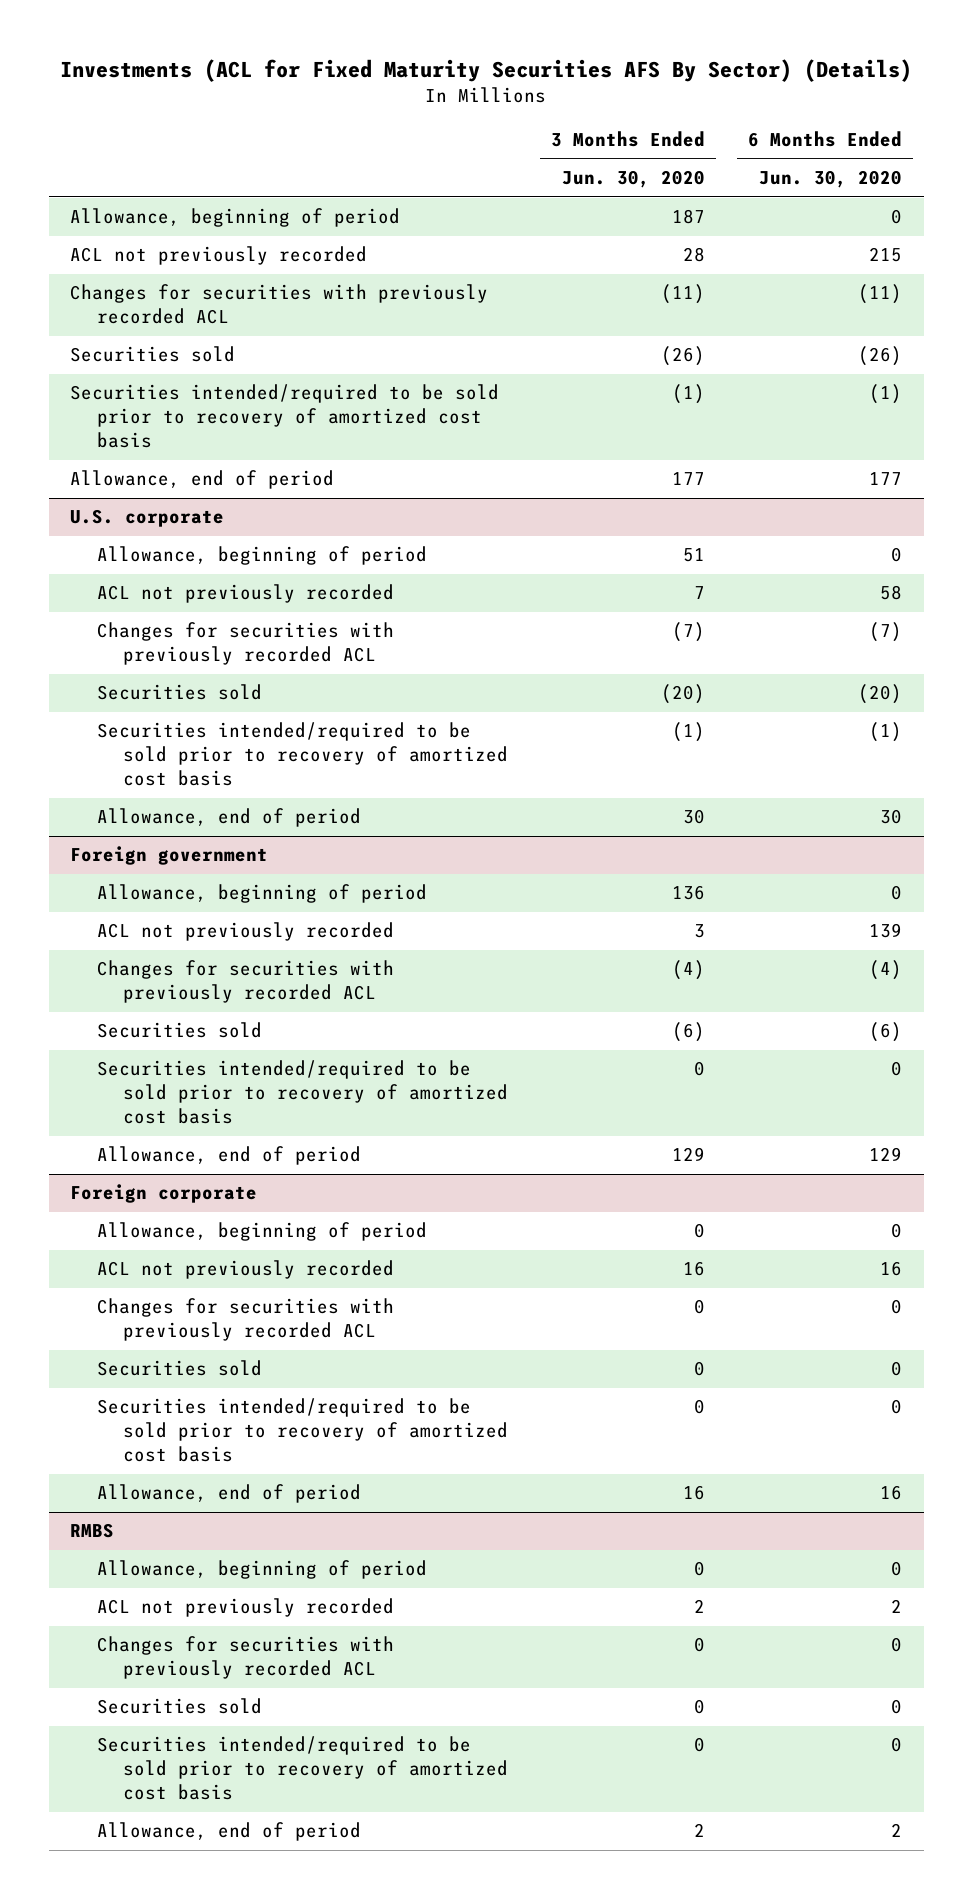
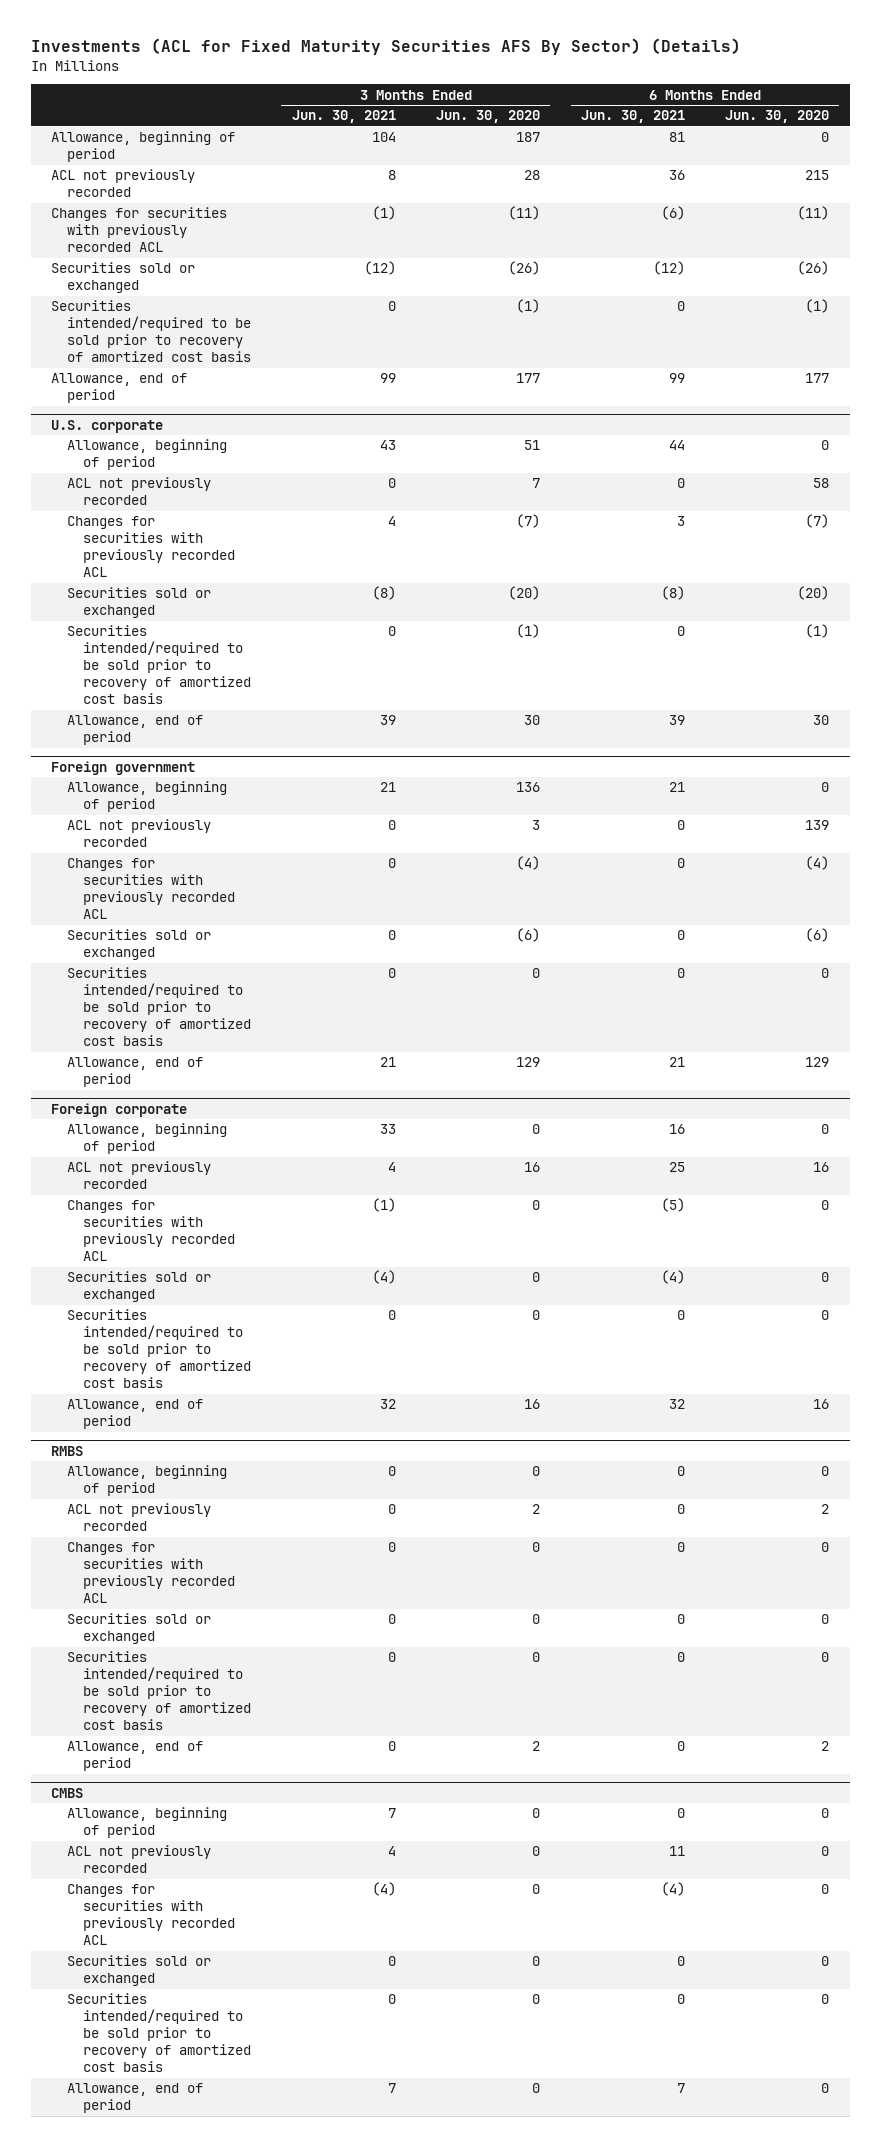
none -> [291,110,396,124] Jun. 30, 2021
none -> [580,110,685,124] Jun. 30, 2021
[70,346,236,363] Securities sold -> [51,262,196,294] Securities sold or exchanged
[96,684,262,701] Securities sold -> [66,587,211,619] Securities sold or exchanged
[96,1022,262,1039] Securities sold -> [66,929,211,961] Securities sold or exchanged
[96,1360,262,1377] Securities sold -> [66,1271,211,1303] Securities sold or exchanged
[96,1698,262,1715] Securities sold -> [66,1613,211,1645] Securities sold or exchanged
none -> [51,1787,84,1798] CMBS
none -> [66,1807,227,1839] Allowance, beginning of period
none -> [66,1845,211,1874] ACL not previously recorded
none -> [66,1884,235,1946] Changes for securities with previously recorded ACL
none -> [66,1955,211,1987] Securities sold or exchanged
none -> [66,1993,251,2073] Securities intended/required to be sold prior to recovery of amortized cost basis
none -> [66,2083,203,2114] Allowance, end of period

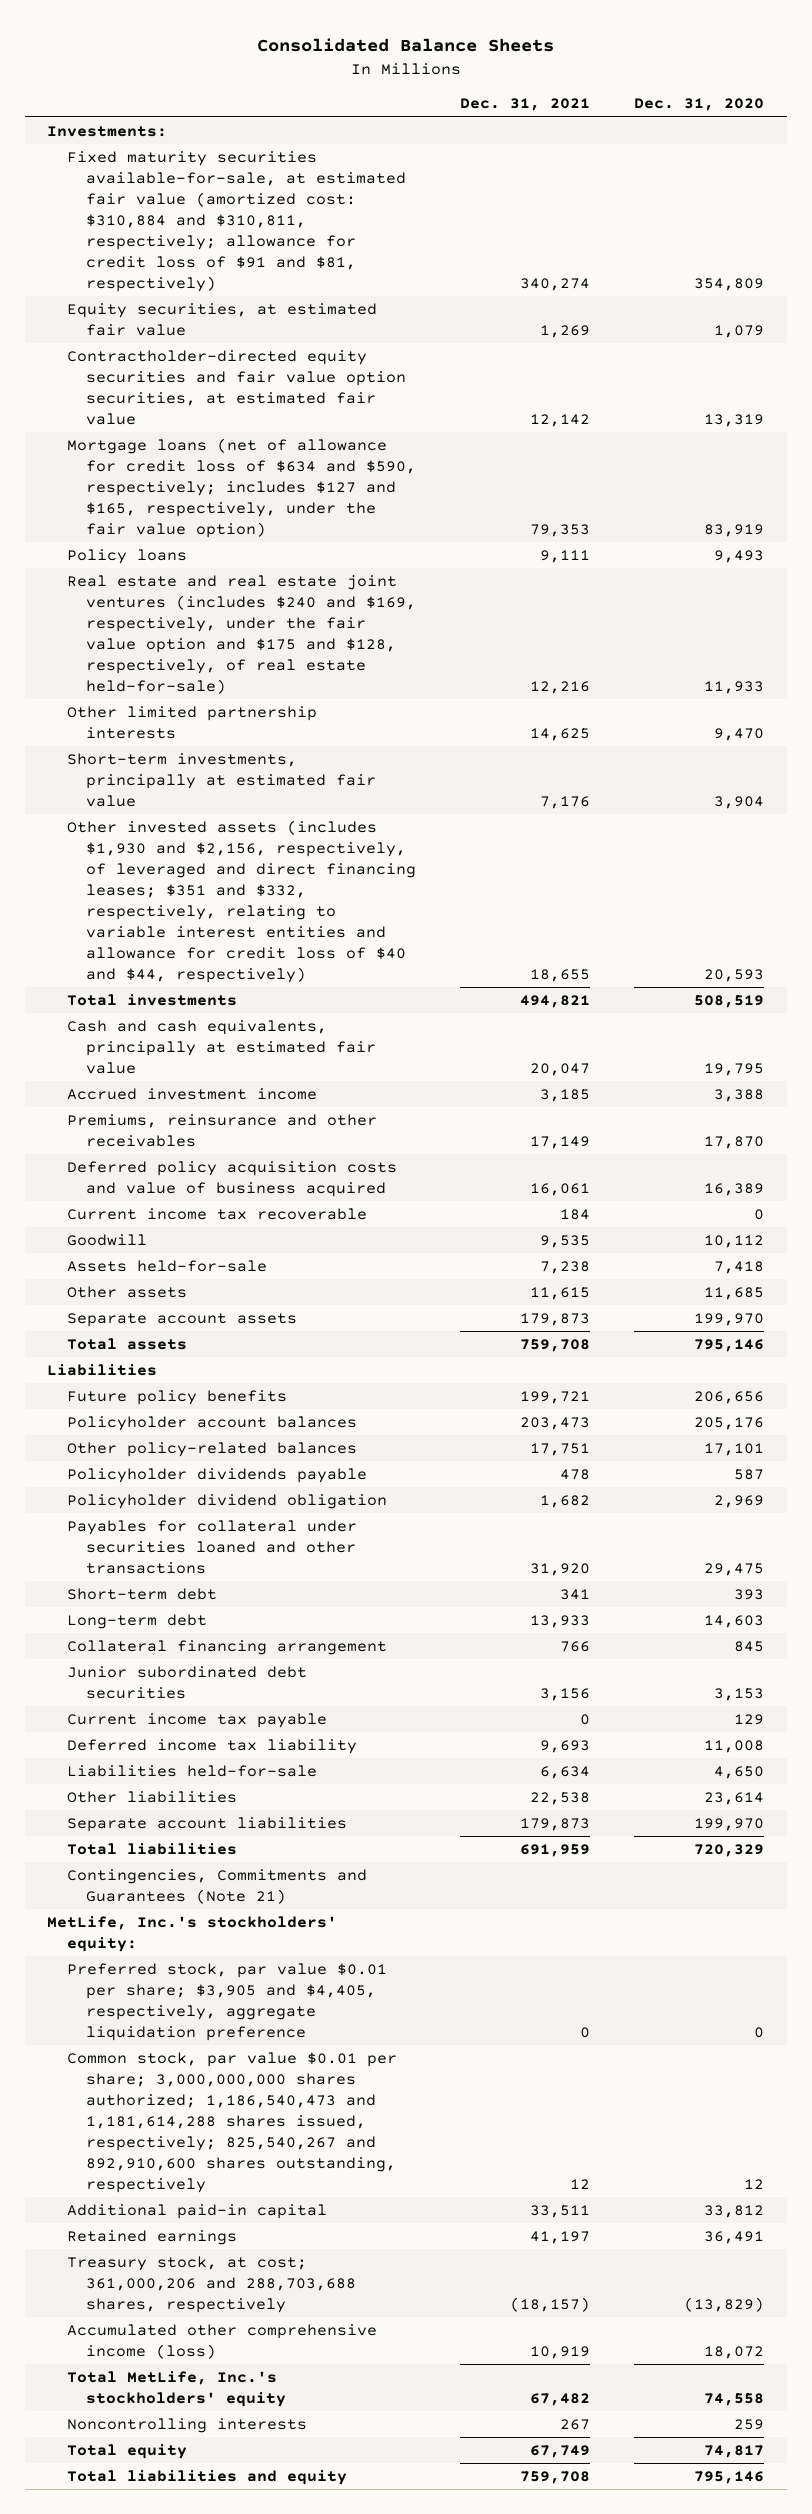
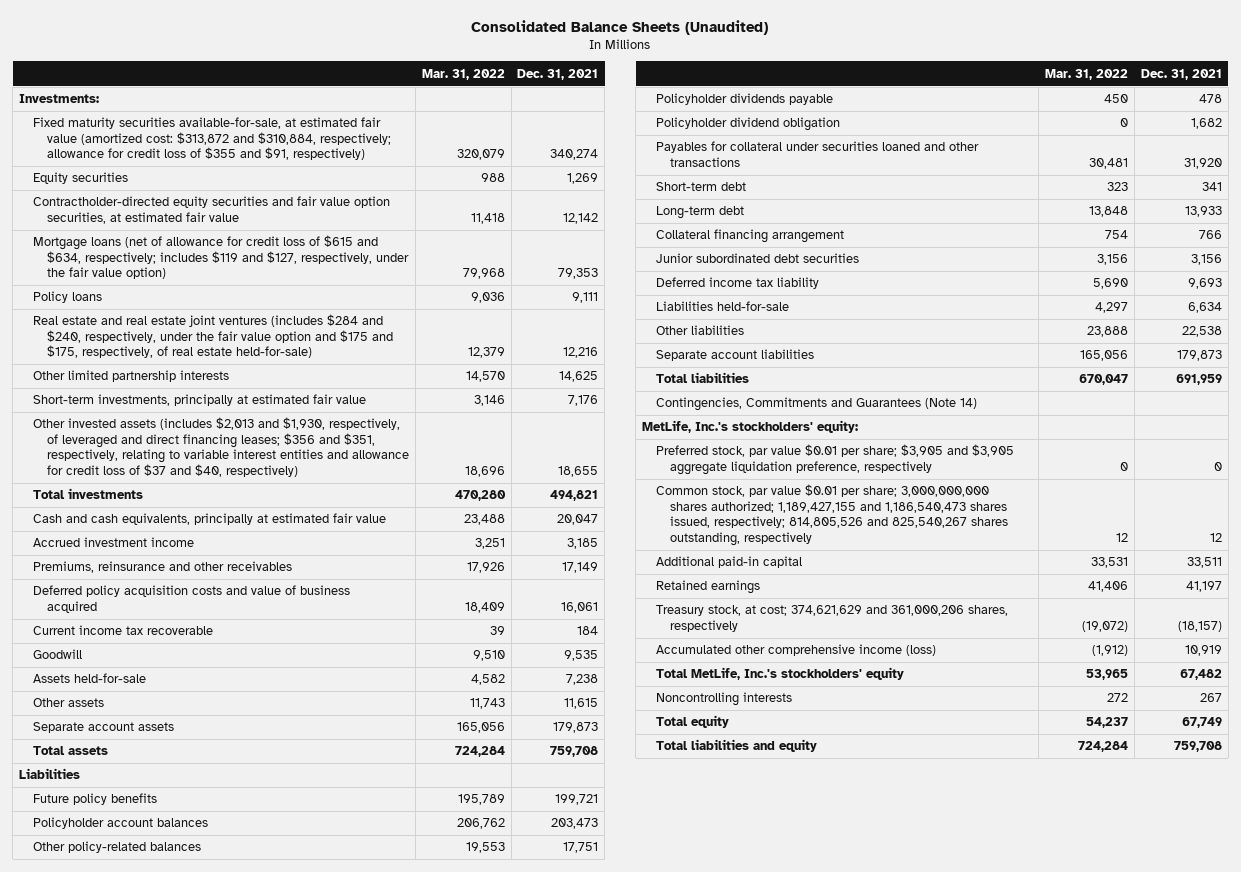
[256,38,554,53] Consolidated Balance Sheets -> [471,19,769,35] Consolidated Balance Sheets (Unaudited)
[634,98,765,112] Dec. 31, 2020 -> none
none -> [421,68,505,80] Mar. 31, 2022
[66,151,406,292] Fixed maturity securities available-for-sale, at estimated fair value (amortized cost: $310,884 and $310,811, respectively; allowance for credit loss of $91 and $81, respectively) -> [32,117,391,161] Fixed maturity securities available-for-sale, at estimated fair value (amortized cost: $313,872 and $310,884, respectively; allowance for credit loss of $355 and $91, respectively)
[66,303,377,337] Equity securities, at estimated fair value -> [32,172,128,185] Equity securities
[66,438,416,538] Mortgage loans (net of allowance for credit loss of $634 and $590, respectively; includes $127 and $165, respectively, under the fair value option) -> [32,235,409,280] Mortgage loans (net of allowance for credit loss of $615 and $634, respectively; includes $119 and $127, respectively, under the fair value option)
[66,575,416,694] Real estate and real estate joint ventures (includes $240 and $169, respectively, under the fair value option and $175 and $128, respectively, of real estate held-for-sale) -> [32,314,393,359] Real estate and real estate joint ventures (includes $284 and $240, respectively, under the fair value option and $175 and $175, respectively, of real estate held-for-sale)
[66,820,416,983] Other invested assets (includes $1,930 and $2,156, respectively, of leveraged and direct financing leases; $351 and $332, respectively, relating to variable interest entities and allowance for credit loss of $40 and $44, respectively) -> [32,417,409,477] Other invested assets (includes $2,013 and $1,930, respectively, of leveraged and direct financing leases; $356 and $351, respectively, relating to variable interest entities and allowance for credit loss of $37 and $40, respectively)
[66,1713,327,1729] Current income tax payable -> none
[66,1869,367,1905] Contingencies, Commitments and Guarantees (Note 21) -> [656,397,978,412] Contingencies, Commitments and Guarantees (Note 14)
[66,1963,387,2041] Preferred stock, par value $0.01 per share; $3,905 and $4,405, respectively, aggregate liquidation preference -> [656,444,1015,475] Preferred stock, par value $0.01 per share; $3,905 and $3,905 aggregate liquidation preference, respectively
[66,2052,397,2193] Common stock, par value $0.01 per share; 3,000,000,000 shares authorized; 1,186,540,473 and 1,181,614,288 shares issued, respectively; 825,540,267 and 892,910,600 shares outstanding, respectively -> [656,484,1009,546] Common stock, par value $0.01 per share; 3,000,000,000 shares authorized; 1,189,427,155 and 1,186,540,473 shares issued, respectively; 814,805,526 and 825,540,267 shares outstanding, respectively
[66,2256,356,2313] Treasury stock, at cost; 361,000,206 and 288,703,688 shares, respectively -> [656,605,1009,632] Treasury stock, at cost; 374,621,629 and 361,000,206 shares, respectively

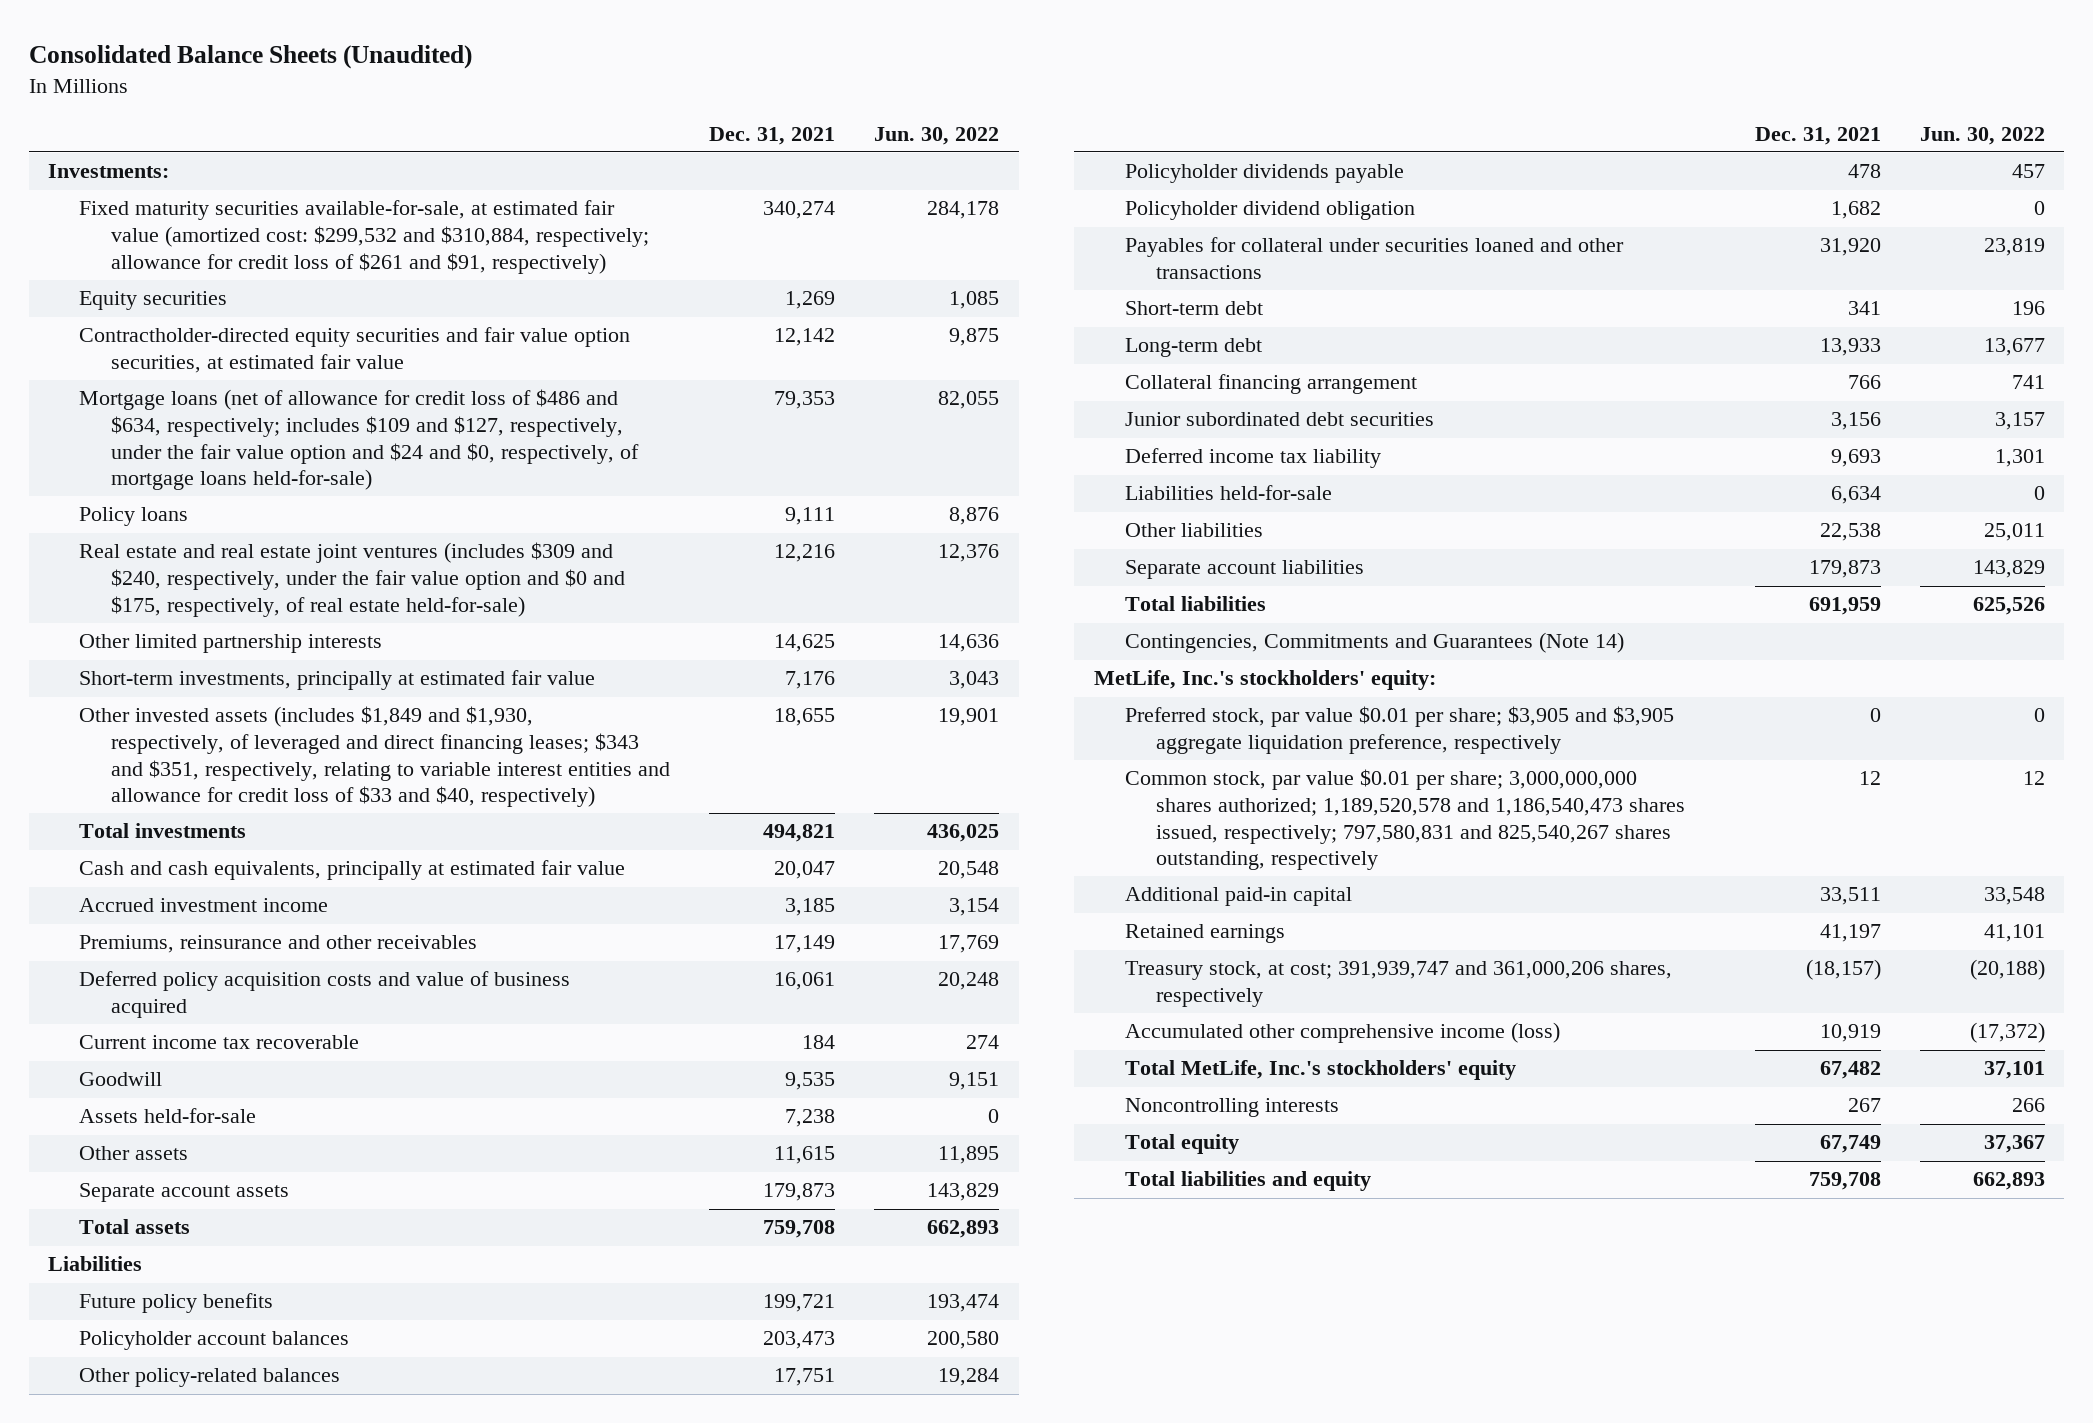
[421,68,505,80] Mar. 31, 2022 -> none
none -> [874,126,1000,145] Jun. 30, 2022
[32,117,391,161] Fixed maturity securities available-for-sale, at estimated fair value (amortized cost: $313,872 and $310,884, respectively; allowance for credit loss of $355 and $91, respectively) -> [79,200,649,274] Fixed maturity securities available-for-sale, at estimated fair value (amortized cost: $299,532 and $310,884, respectively; allowance for credit loss of $261 and $91, respectively)
[32,235,409,280] Mortgage loans (net of allowance for credit loss of $615 and $634, respectively; includes $119 and $127, respectively, under the fair value option) -> [79,389,639,491] Mortgage loans (net of allowance for credit loss of $486 and $634, respectively; includes $109 and $127, respectively, under the fair value option and $24 and $0, respectively, of mortgage loans held-for-sale)
[32,314,393,359] Real estate and real estate joint ventures (includes $284 and $240, respectively, under the fair value option and $175 and $175, respectively, of real estate held-for-sale) -> [79,542,625,617] Real estate and real estate joint ventures (includes $309 and $240, respectively, under the fair value option and $0 and $175, respectively, of real estate held-for-sale)
[32,417,409,477] Other invested assets (includes $2,013 and $1,930, respectively, of leveraged and direct financing leases; $356 and $351, respectively, relating to variable interest entities and allowance for credit loss of $37 and $40, respectively) -> [79,706,670,808] Other invested assets (includes $1,849 and $1,930, respectively, of leveraged and direct financing leases; $343 and $351, respectively, relating to variable interest entities and allowance for credit loss of $33 and $40, respectively)
[656,484,1009,546] Common stock, par value $0.01 per share; 3,000,000,000 shares authorized; 1,189,427,155 and 1,186,540,473 shares issued, respectively; 814,805,526 and 825,540,267 shares outstanding, respectively -> [1125,769,1686,871] Common stock, par value $0.01 per share; 3,000,000,000 shares authorized; 1,189,520,578 and 1,186,540,473 shares issued, respectively; 797,580,831 and 825,540,267 shares outstanding, respectively
[656,605,1009,632] Treasury stock, at cost; 374,621,629 and 361,000,206 shares, respectively -> [1125,961,1673,1008] Treasury stock, at cost; 391,939,747 and 361,000,206 shares, respectively

